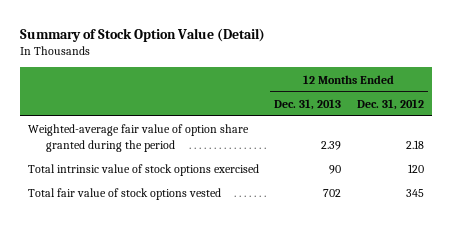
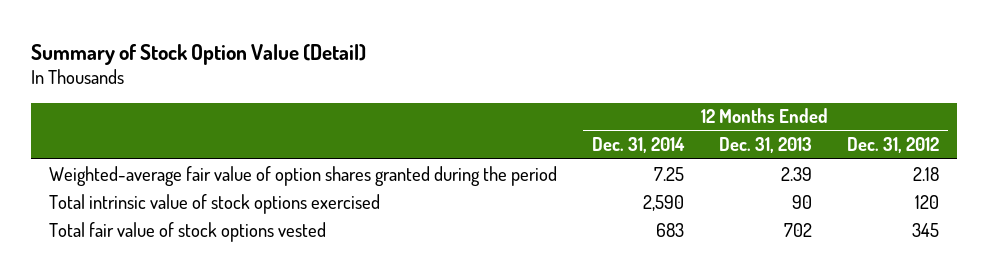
none -> [591,137,685,154] Dec. 31, 2014
[27,124,249,153] Weighted-average fair value of option share granted during the period -> [48,165,557,186] Weighted-average fair value of option shares granted during the period

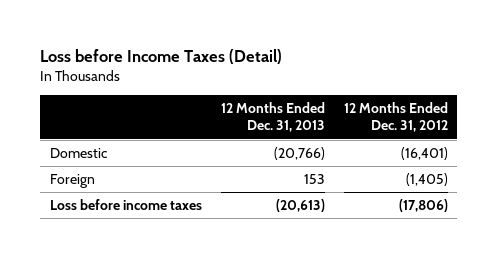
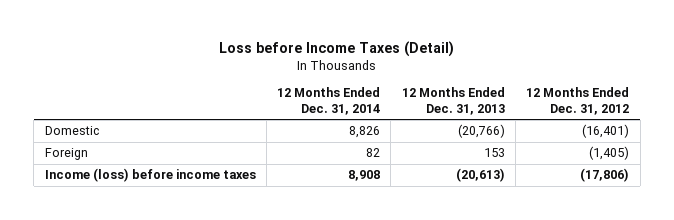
none -> [277,87,381,115] 12 Months Ended Dec. 31, 2014
[49,199,202,211] Loss before income taxes -> [44,168,256,183] Income (loss) before income taxes

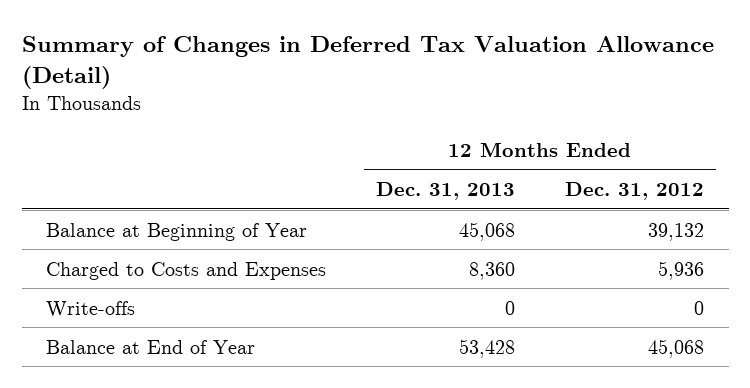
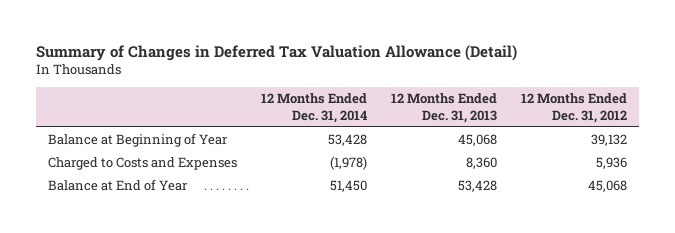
none -> [260,93,367,124] 12 Months Ended Dec. 31, 2014
[46,300,136,318] Write-offs -> none

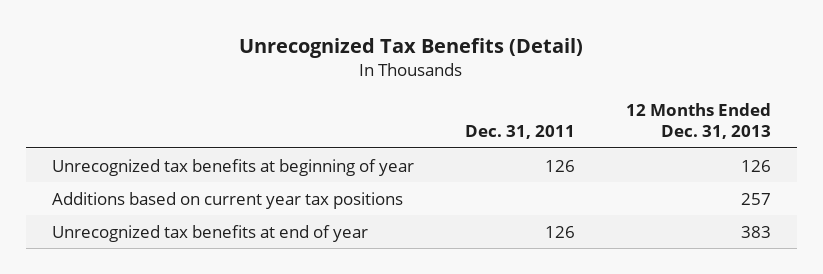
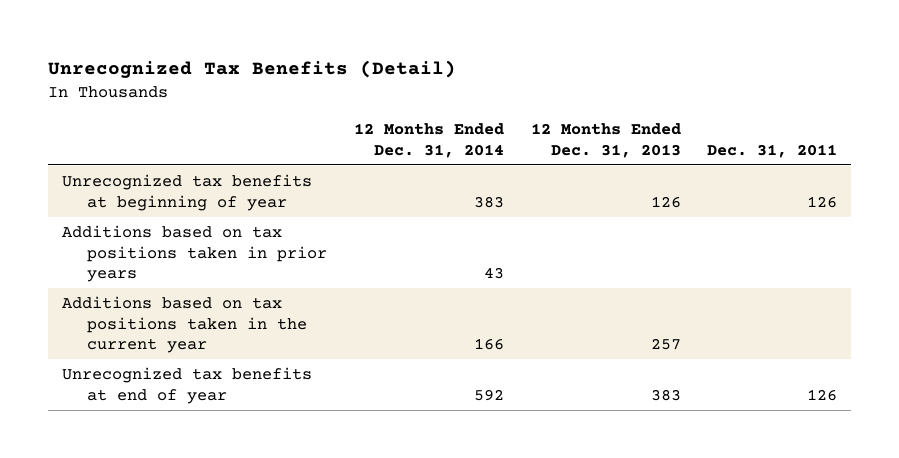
none -> [353,123,504,158] 12 Months Ended Dec. 31, 2014
none -> [61,225,327,283] Additions based on tax positions taken in prior years
[51,191,403,209] Additions based on current year tax positions -> [61,296,307,354] Additions based on tax positions taken in the current year

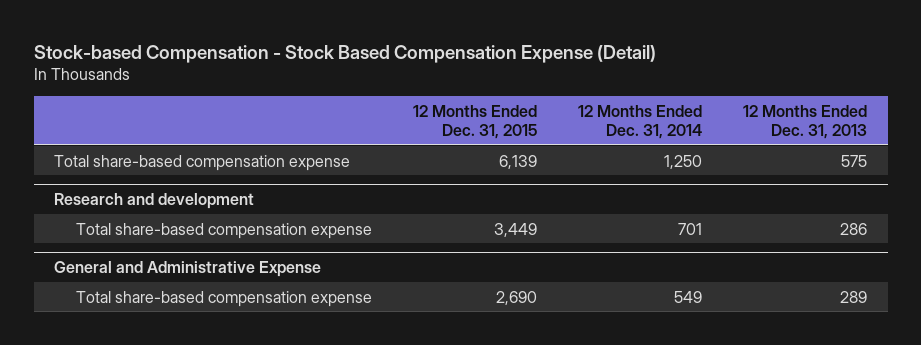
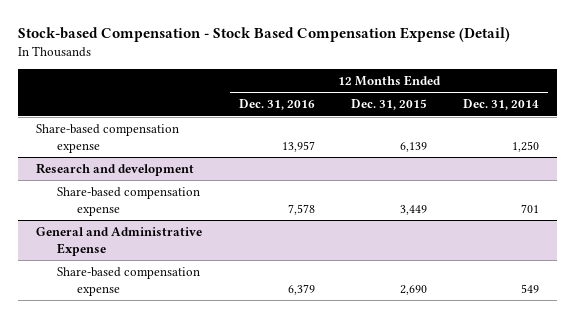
[743,104,868,140] 12 Months Ended Dec. 31, 2013 -> none
none -> [238,99,315,111] Dec. 31, 2016
[54,154,351,171] Total share-based compensation expense -> [36,123,180,153] Share-based compensation expense
[75,222,372,239] Total share-based compensation expense -> [56,186,200,216] Share-based compensation expense
[75,290,372,307] Total share-based compensation expense -> [56,266,200,296] Share-based compensation expense

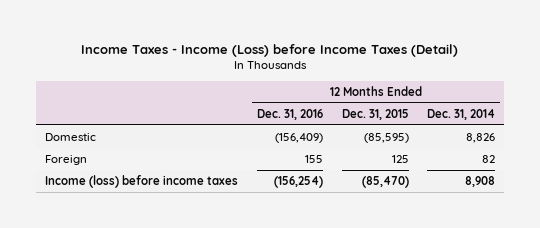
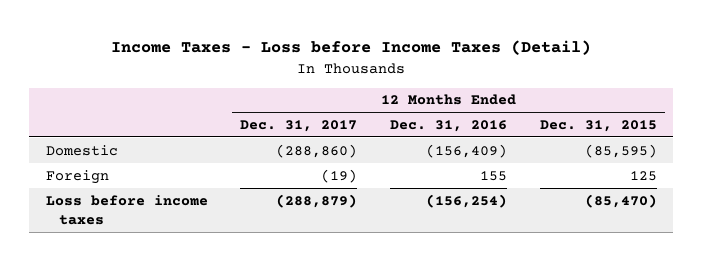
[81,43,459,57] Income Taxes - Income (Loss) before Income Taxes (Detail) -> [111,40,592,56] Income Taxes - Loss before Income Taxes (Detail)
[427,108,496,120] Dec. 31, 2014 -> none
none -> [240,119,358,132] Dec. 31, 2017
[45,174,239,188] Income (loss) before income taxes -> [45,194,208,226] Loss before income taxes

